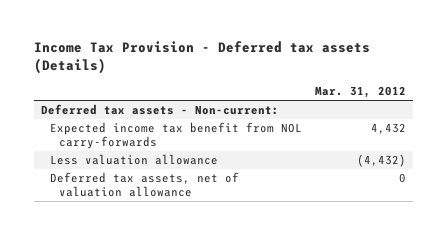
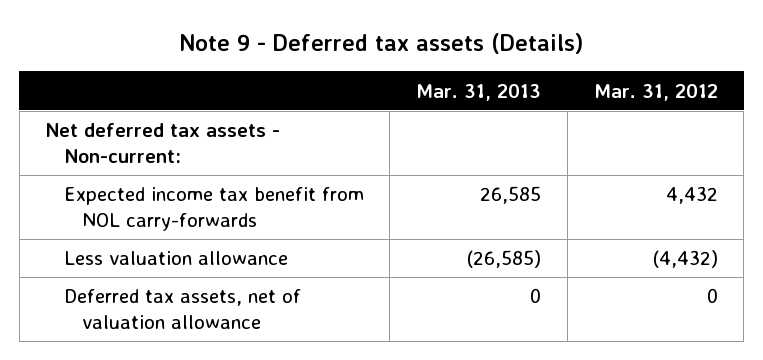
[34,41,371,75] Income Tax Provision - Deferred tax assets (Details) -> [179,32,584,54] Note 9 - Deferred tax assets (Details)
none -> [416,83,542,101] Mar. 31, 2013
[40,104,279,116] Deferred tax assets - Non-current: -> [45,123,281,164] Net deferred tax assets - Non-current:

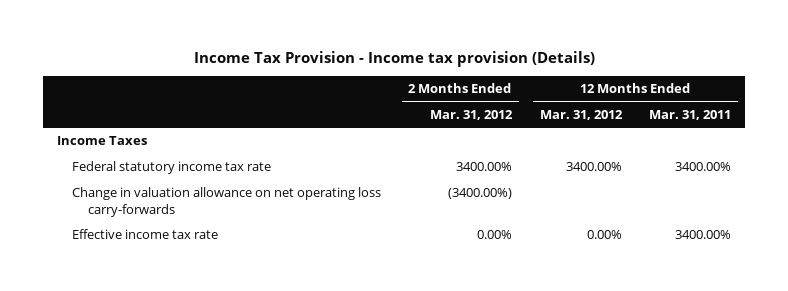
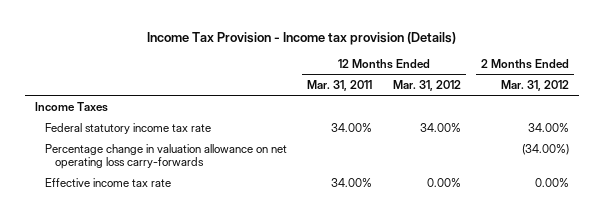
[455,162,512,172] 3400.00% -> [528,122,570,132] 34.00%
[565,162,622,172] 3400.00% -> [419,122,461,132] 34.00%
[675,162,732,172] 3400.00% -> [331,122,373,132] 34.00%
[72,187,382,217] Change in valuation allowance on net operating loss carry-forwards -> [45,143,288,169] Percentage change in valuation allowance on net operating loss carry-forwards
[447,188,512,200] (3400.00%) -> [522,143,570,155] (34.00%)
[675,230,732,240] 3400.00% -> [331,177,373,187] 34.00%

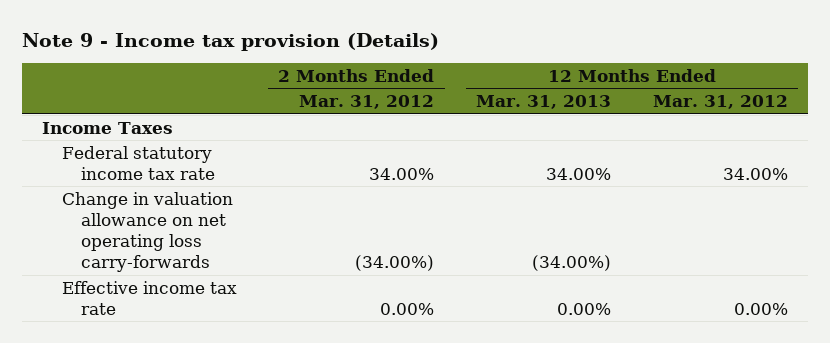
[146,32,456,46] Income Tax Provision - Income tax provision (Details) -> [21,32,439,51] Note 9 - Income tax provision (Details)
[307,79,373,91] Mar. 31, 2011 -> none
none -> [475,95,611,110] Mar. 31, 2013
[45,143,288,169] Percentage change in valuation allowance on net operating loss carry-forwards -> [61,191,233,272] Change in valuation allowance on net operating loss carry-forwards

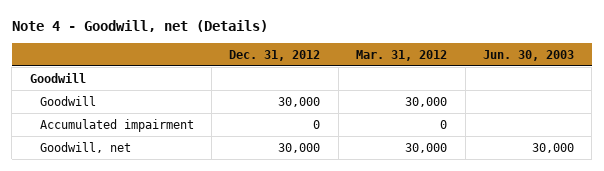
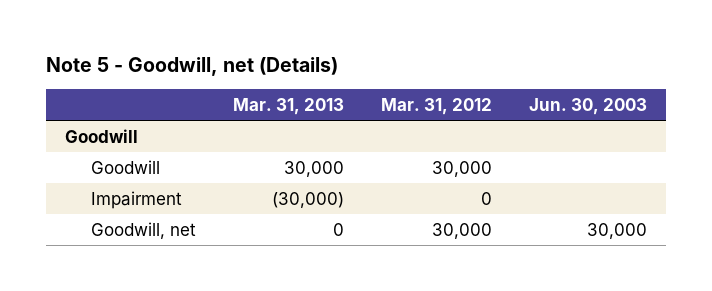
[11,19,268,32] Note 4 - Goodwill, net (Details) -> [46,57,339,77] Note 5 - Goodwill, net (Details)
[229,49,321,61] Dec. 31, 2012 -> none
none -> [232,97,344,115] Mar. 31, 2013
[39,118,194,132] Accumulated impairment -> [90,190,182,209] Impairment

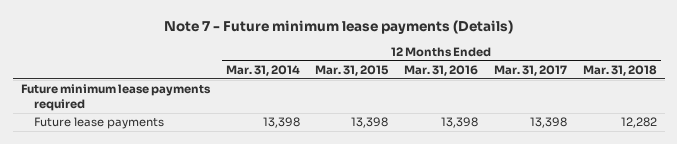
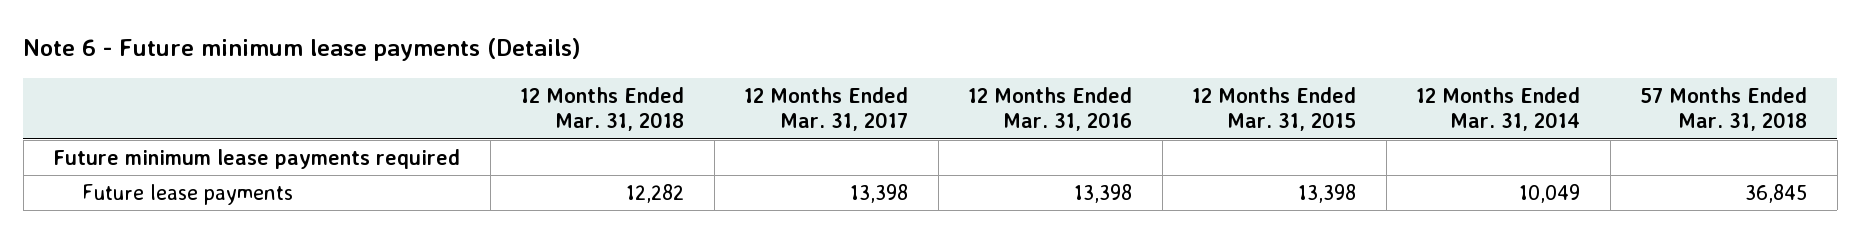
[163,19,513,34] Note 7 - Future minimum lease payments (Details) -> [23,38,582,62] Note 6 - Future minimum lease payments (Details)
none -> [1640,86,1808,132] 57 Months Ended Mar. 31, 2018
[262,117,300,129] 13,398 -> [1519,183,1581,203] 10,049

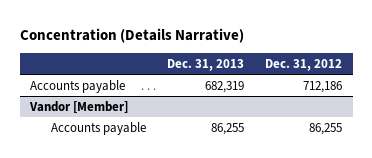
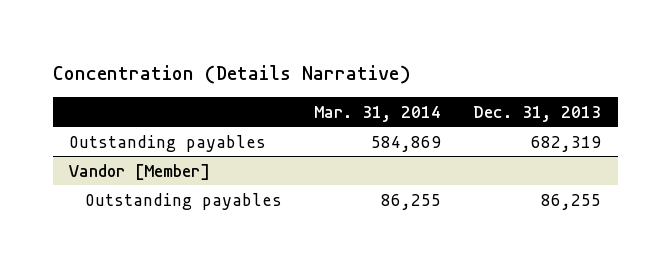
[264,58,342,71] Dec. 31, 2012 -> none
none -> [314,105,442,122] Mar. 31, 2014
[30,79,126,93] Accounts payable -> [68,134,266,152] Outstanding payables
[50,121,146,135] Accounts payable -> [85,192,283,210] Outstanding payables

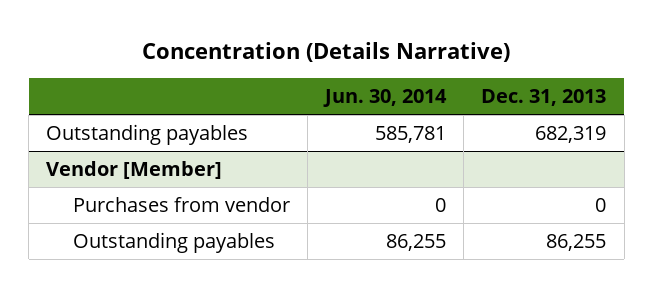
[314,105,442,122] Mar. 31, 2014 -> none
none -> [323,89,448,108] Jun. 30, 2014
[68,163,210,180] Vandor [Member] -> none
none -> [46,161,223,180] Vendor [Member]
none -> [72,197,290,213] Purchases from vendor

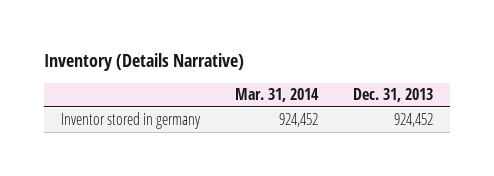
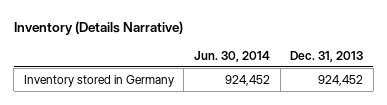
[235,88,320,103] Mar. 31, 2014 -> none
none -> [193,50,270,62] Jun. 30, 2014
[61,112,202,130] Inventor stored in germany -> [23,74,174,87] Inventory stored in Germany

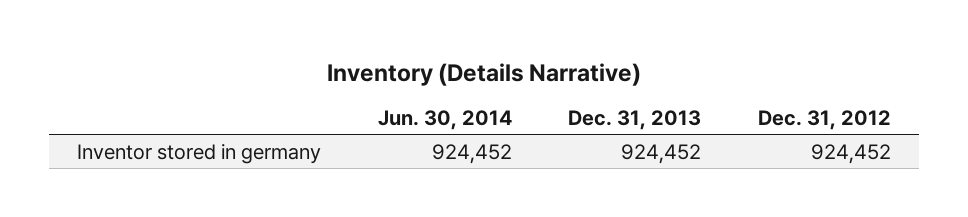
none -> [757,109,891,130] Dec. 31, 2012
[23,74,174,87] Inventory stored in Germany -> [77,143,322,164] Inventor stored in germany

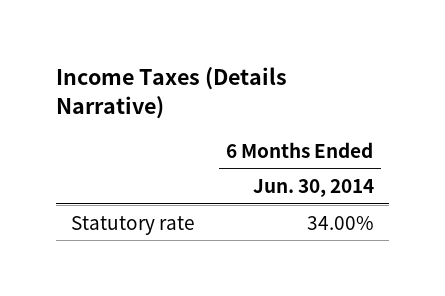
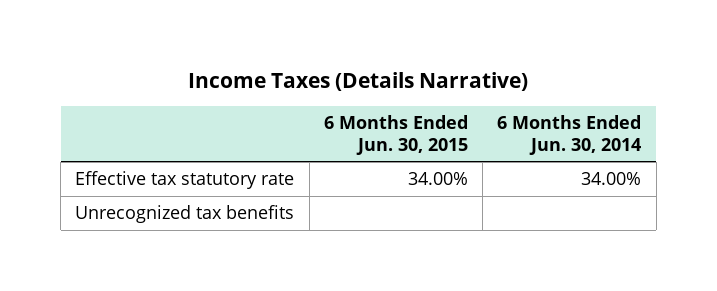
none -> [323,114,468,155] 6 Months Ended Jun. 30, 2015
[71,215,196,235] Statutory rate -> [75,171,295,190] Effective tax statutory rate
none -> [75,205,295,224] Unrecognized tax benefits

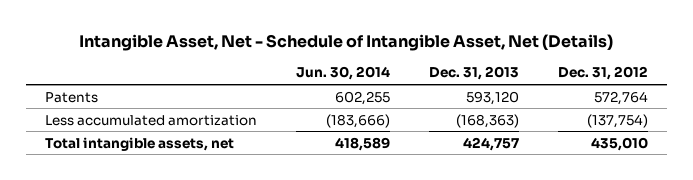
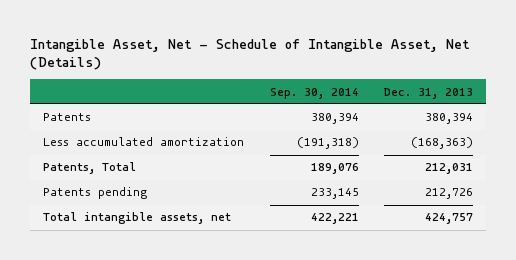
[295,66,390,81] Jun. 30, 2014 -> none
[557,66,648,81] Dec. 31, 2012 -> none
none -> [269,87,359,99] Sep. 30, 2014
[465,90,519,105] 593,120 -> [425,113,474,125] 380,394
none -> [42,162,136,175] Patents, Total
none -> [42,187,147,200] Patents pending

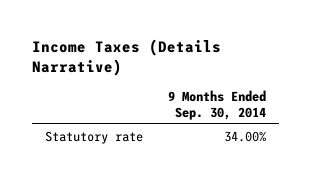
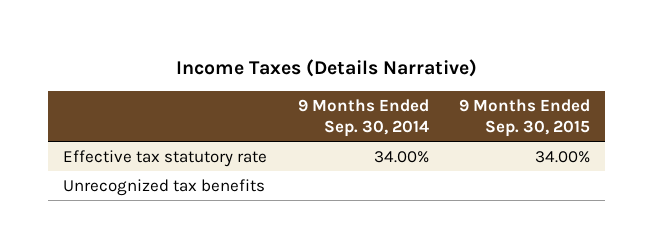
none -> [458,99,590,138] 9 Months Ended Sep. 30, 2015
[44,130,143,144] Statutory rate -> [63,149,268,167] Effective tax statutory rate
none -> [63,178,266,196] Unrecognized tax benefits

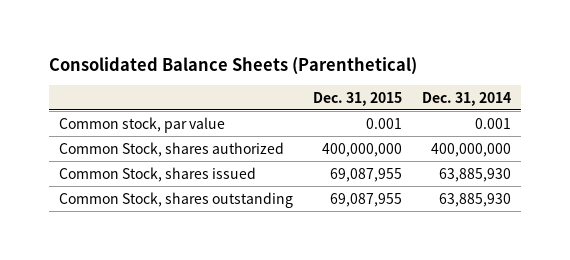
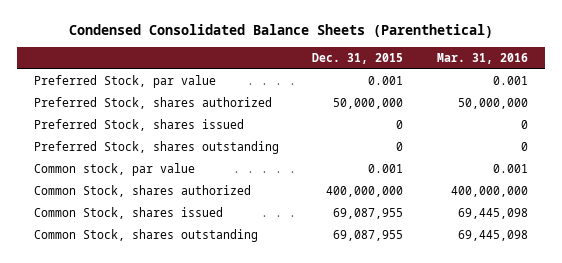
[48,56,417,75] Consolidated Balance Sheets (Parenthetical) -> [68,24,493,39] Condensed Consolidated Balance Sheets (Parenthetical)
[421,91,511,106] Dec. 31, 2014 -> none
none -> [436,52,528,64] Mar. 31, 2016
none -> [33,75,216,89] Preferred Stock, par value
none -> [33,97,272,110] Preferred Stock, shares authorized
none -> [33,119,244,132] Preferred Stock, shares issued
none -> [33,141,279,155] Preferred Stock, shares outstanding

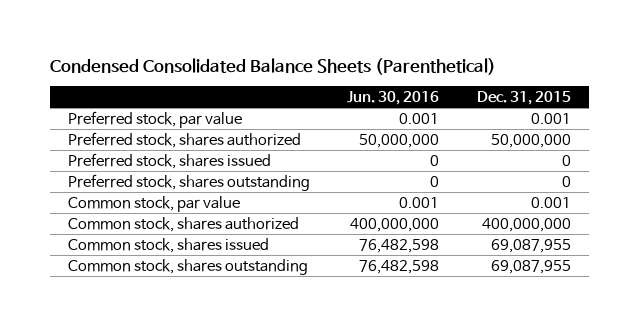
[436,52,528,64] Mar. 31, 2016 -> none
none -> [347,90,440,105] Jun. 30, 2016
[33,75,216,89] Preferred Stock, par value -> [68,110,243,128] Preferred stock, par value
[33,97,272,110] Preferred Stock, shares authorized -> [68,131,302,148] Preferred stock, shares authorized
[33,119,244,132] Preferred Stock, shares issued -> [68,152,272,169] Preferred stock, shares issued
[33,141,279,155] Preferred Stock, shares outstanding -> [68,173,311,191] Preferred stock, shares outstanding
[33,185,251,198] Common Stock, shares authorized -> [68,216,300,232] Common stock, shares authorized
[33,207,223,220] Common Stock, shares issued -> [68,237,270,253] Common stock, shares issued
[33,229,258,243] Common Stock, shares outstanding -> [68,258,309,275] Common stock, shares outstanding

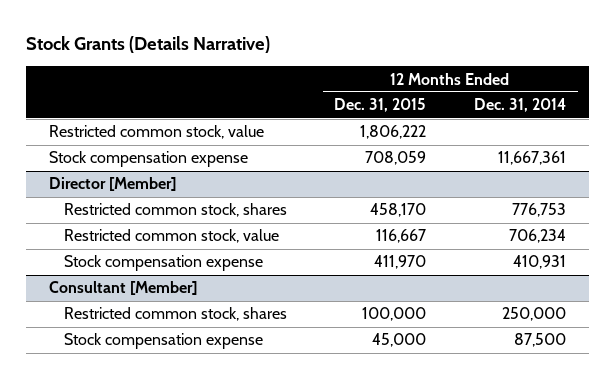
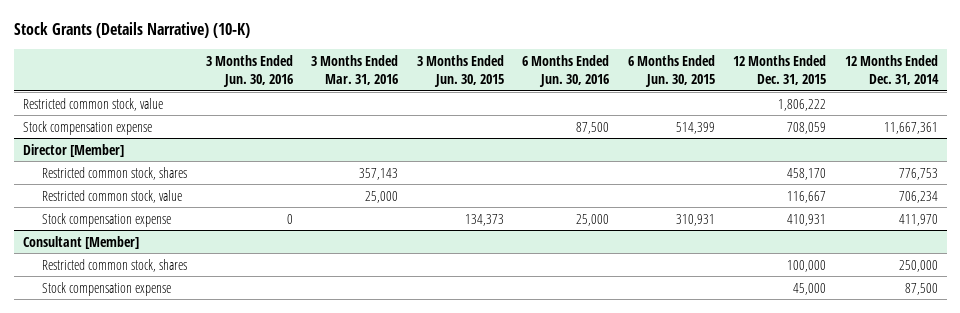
[25,36,270,54] Stock Grants (Details Narrative) -> [13,22,250,39] Stock Grants (Details Narrative) (10-K)
none -> [205,54,293,87] 3 Months Ended Jun. 30, 2016
none -> [311,54,399,85] 3 Months Ended Mar. 31, 2016
none -> [416,54,504,87] 3 Months Ended Jun. 30, 2015
none -> [522,54,610,87] 6 Months Ended Jun. 30, 2016
none -> [627,54,715,87] 6 Months Ended Jun. 30, 2015
[374,255,427,270] 411,970 -> [787,213,827,226] 410,931
[512,255,566,270] 410,931 -> [898,213,938,226] 411,970

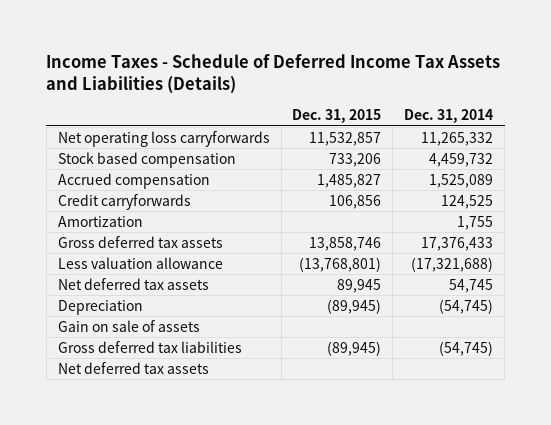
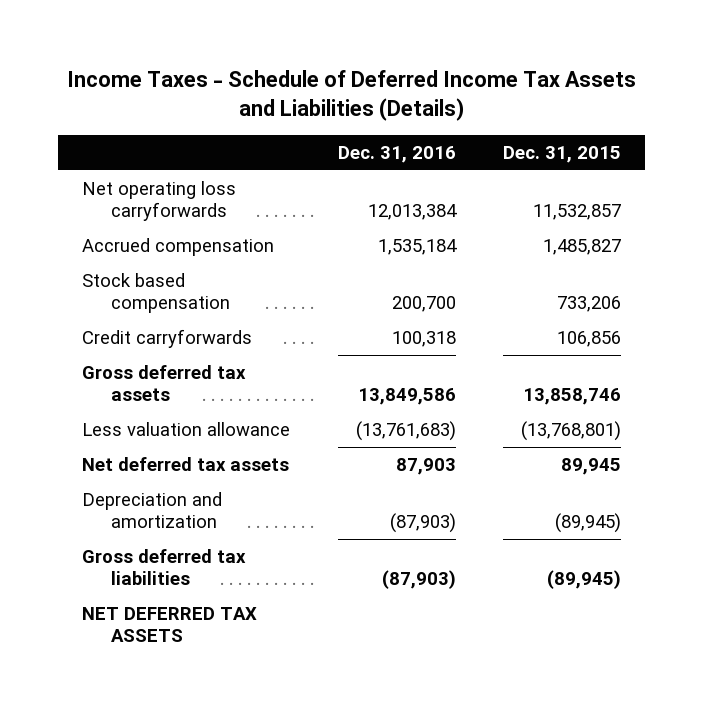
[404,109,494,124] Dec. 31, 2014 -> none
none -> [337,145,456,163] Dec. 31, 2016
[57,151,236,168] Stock based compensation -> [82,273,230,314] Stock based compensation
[57,215,143,227] Amortization -> none
[57,319,200,332] Gain on sale of assets -> none
[57,299,143,315] Depreciation -> [82,492,223,529] Depreciation and amortization
[57,361,209,374] Net deferred tax assets -> [82,607,258,643] NET DEFERRED TAX ASSETS

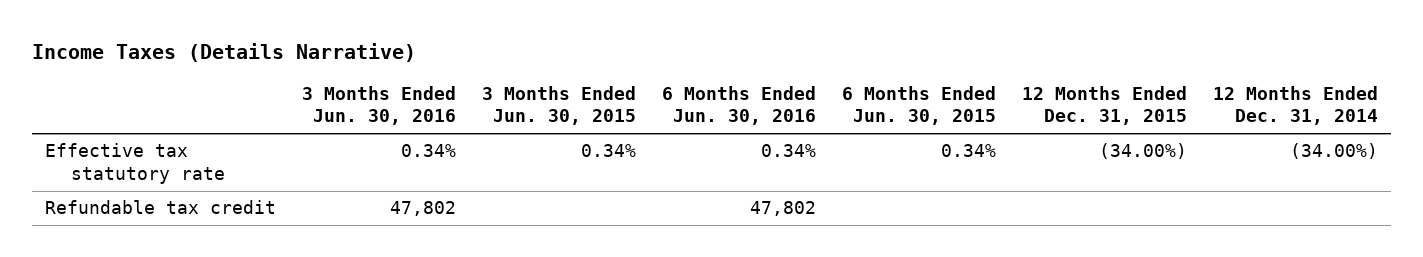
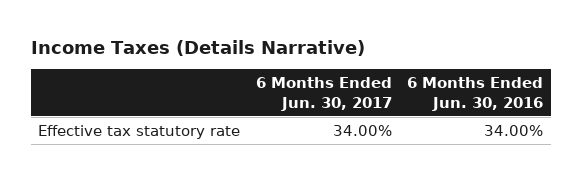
[301,85,456,126] 3 Months Ended Jun. 30, 2016 -> none
[481,85,636,126] 3 Months Ended Jun. 30, 2015 -> none
[841,85,996,126] 6 Months Ended Jun. 30, 2015 -> none
[1021,85,1187,126] 12 Months Ended Dec. 31, 2015 -> none
[1212,85,1378,126] 12 Months Ended Dec. 31, 2014 -> none
none -> [255,77,392,111] 6 Months Ended Jun. 30, 2017
[44,200,276,215] Refundable tax credit -> none
[760,144,816,158] 0.34% -> [484,125,544,137] 34.00%

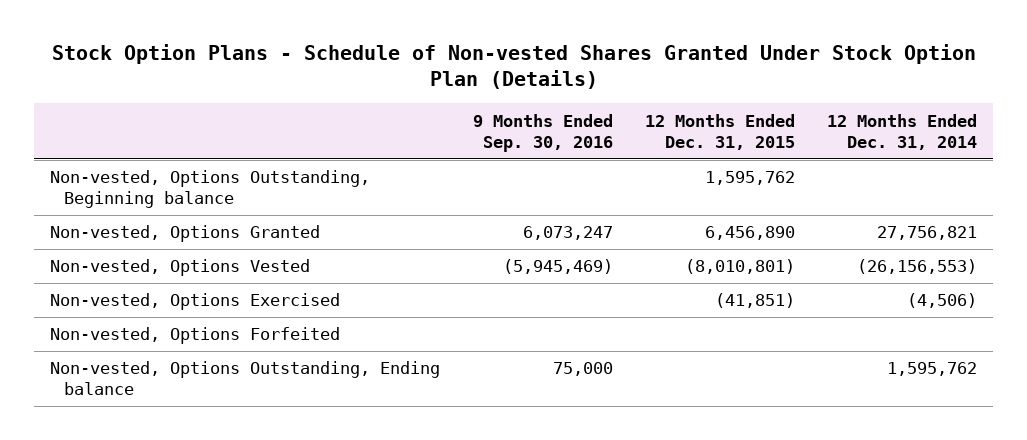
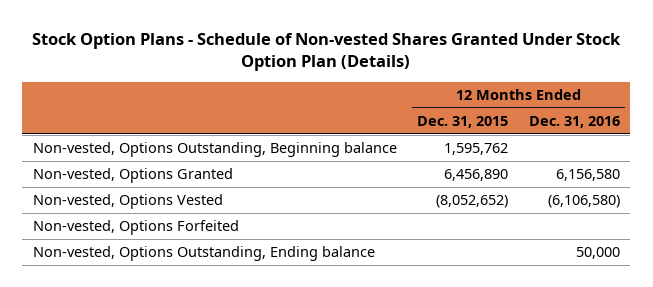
[472,113,613,152] 9 Months Ended Sep. 30, 2016 -> none
[827,113,978,150] 12 Months Ended Dec. 31, 2014 -> none
none -> [529,115,621,128] Dec. 31, 2016
[50,293,341,311] Non-vested, Options Exercised -> none
[684,259,795,275] (8,010,801) -> [436,195,509,209] (8,052,652)

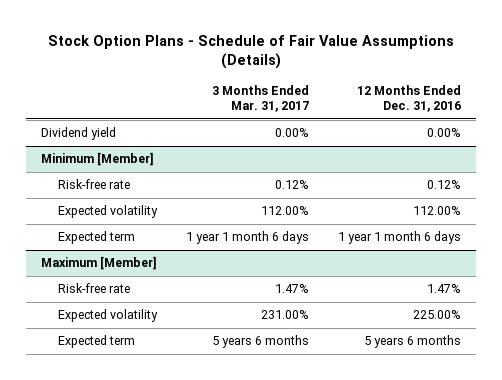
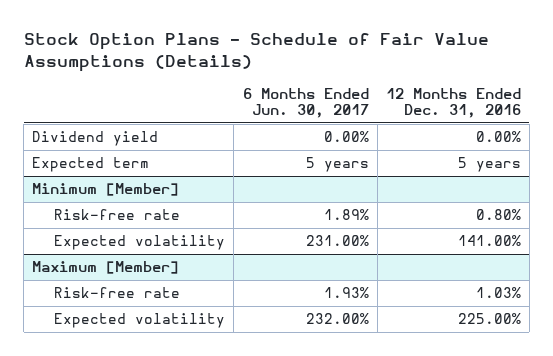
[212,84,310,113] 3 Months Ended Mar. 31, 2017 -> none
none -> [242,87,369,119] 6 Months Ended Jun. 30, 2017
none -> [32,157,150,173] Expected term
[58,231,136,245] Expected term -> none
[427,180,462,190] 0.12% -> [475,209,521,221] 0.80%
[413,206,462,216] 112.00% -> [457,235,521,247] 141.00%
[427,284,462,294] 1.47% -> [475,287,521,299] 1.03%
[58,335,136,349] Expected term -> none

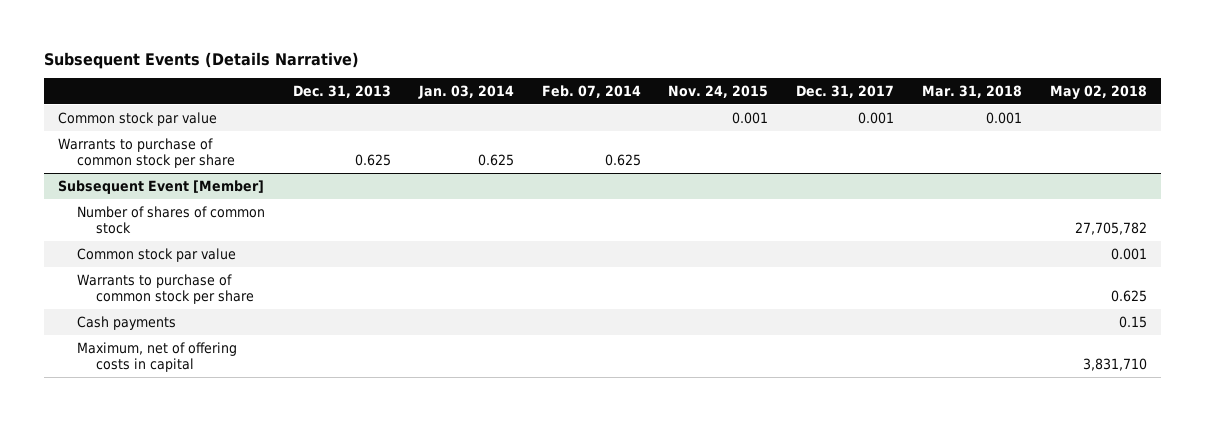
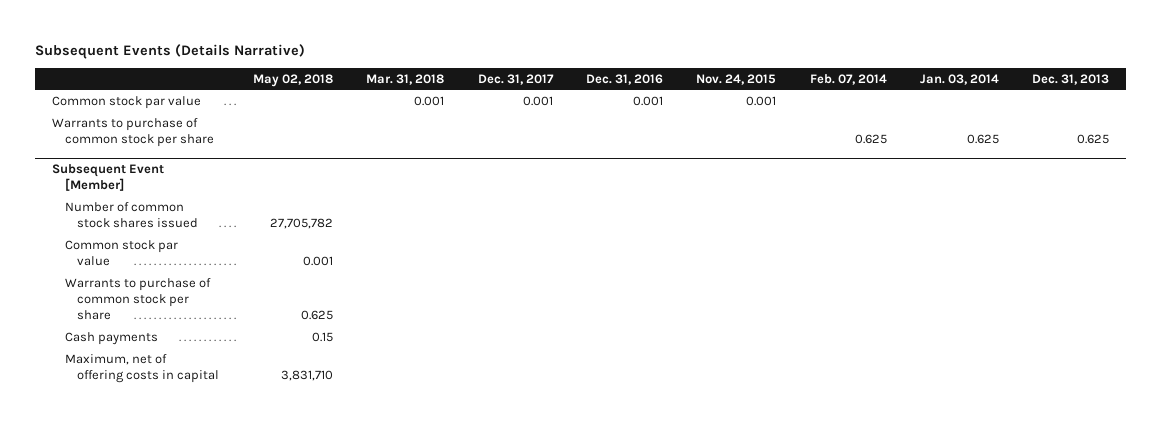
none -> [585,73,663,85] Dec. 31, 2016
[76,205,265,234] Number of shares of common stock -> [64,201,199,228] Number of common stock shares issued

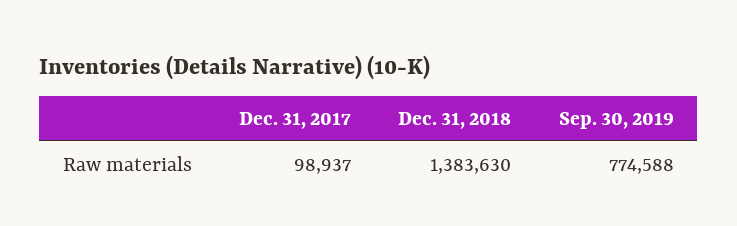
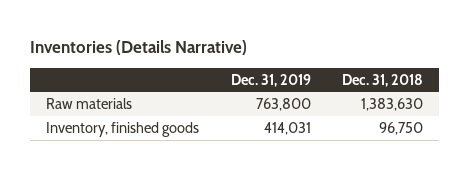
[39,54,431,80] Inventories (Details Narrative) (10-K) -> [30,40,248,56] Inventories (Details Narrative)
[239,111,352,129] Dec. 31, 2017 -> none
[558,111,674,129] Sep. 30, 2019 -> none
none -> [230,73,311,87] Dec. 31, 2019
none -> [46,122,200,138] Inventory, finished goods

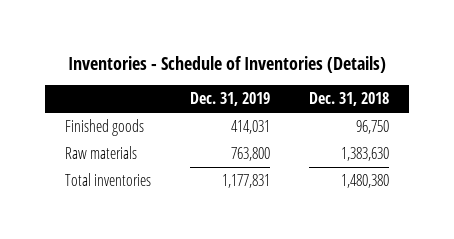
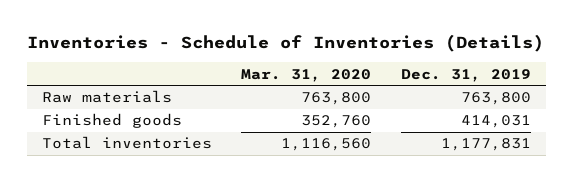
[309,92,390,107] Dec. 31, 2018 -> none
none -> [241,68,372,82] Mar. 31, 2020
[64,118,144,136] Finished goods -> [41,113,182,129] Finished goods

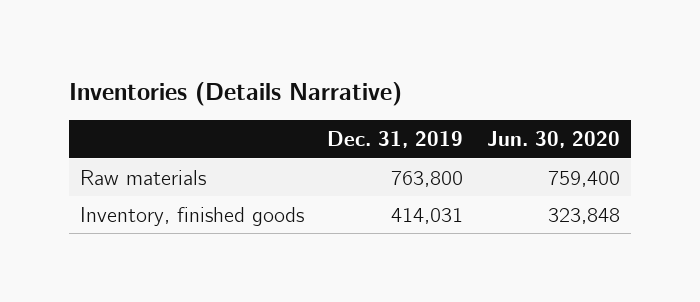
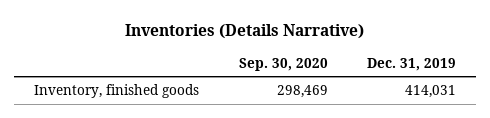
[486,130,620,148] Jun. 30, 2020 -> none
none -> [238,57,328,71] Sep. 30, 2020
[80,169,207,185] Raw materials -> none

